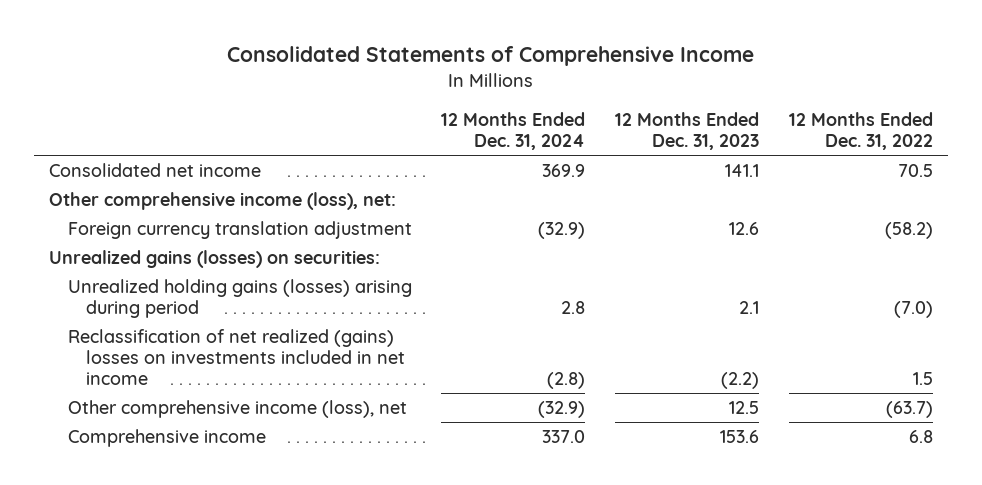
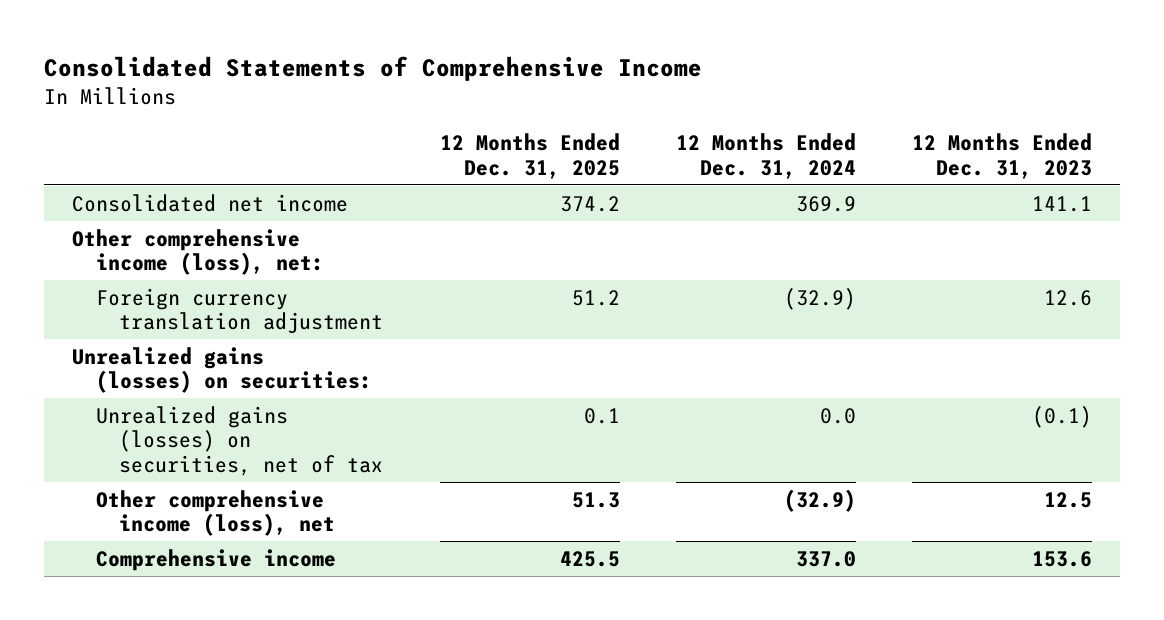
[789,112,934,151] 12 Months Ended Dec. 31, 2022 -> none
none -> [439,132,620,179] 12 Months Ended Dec. 31, 2025
[67,329,405,386] Reclassification of net realized (gains) losses on investments included in net income -> none
[67,279,412,319] Unrealized holding gains (losses) arising during period -> [95,405,384,476] Unrealized gains (losses) on securities, net of tax
[561,301,586,315] 2.8 -> [819,407,856,424] 0.0
[739,301,760,315] 2.1 -> [1032,405,1093,428] (0.1)

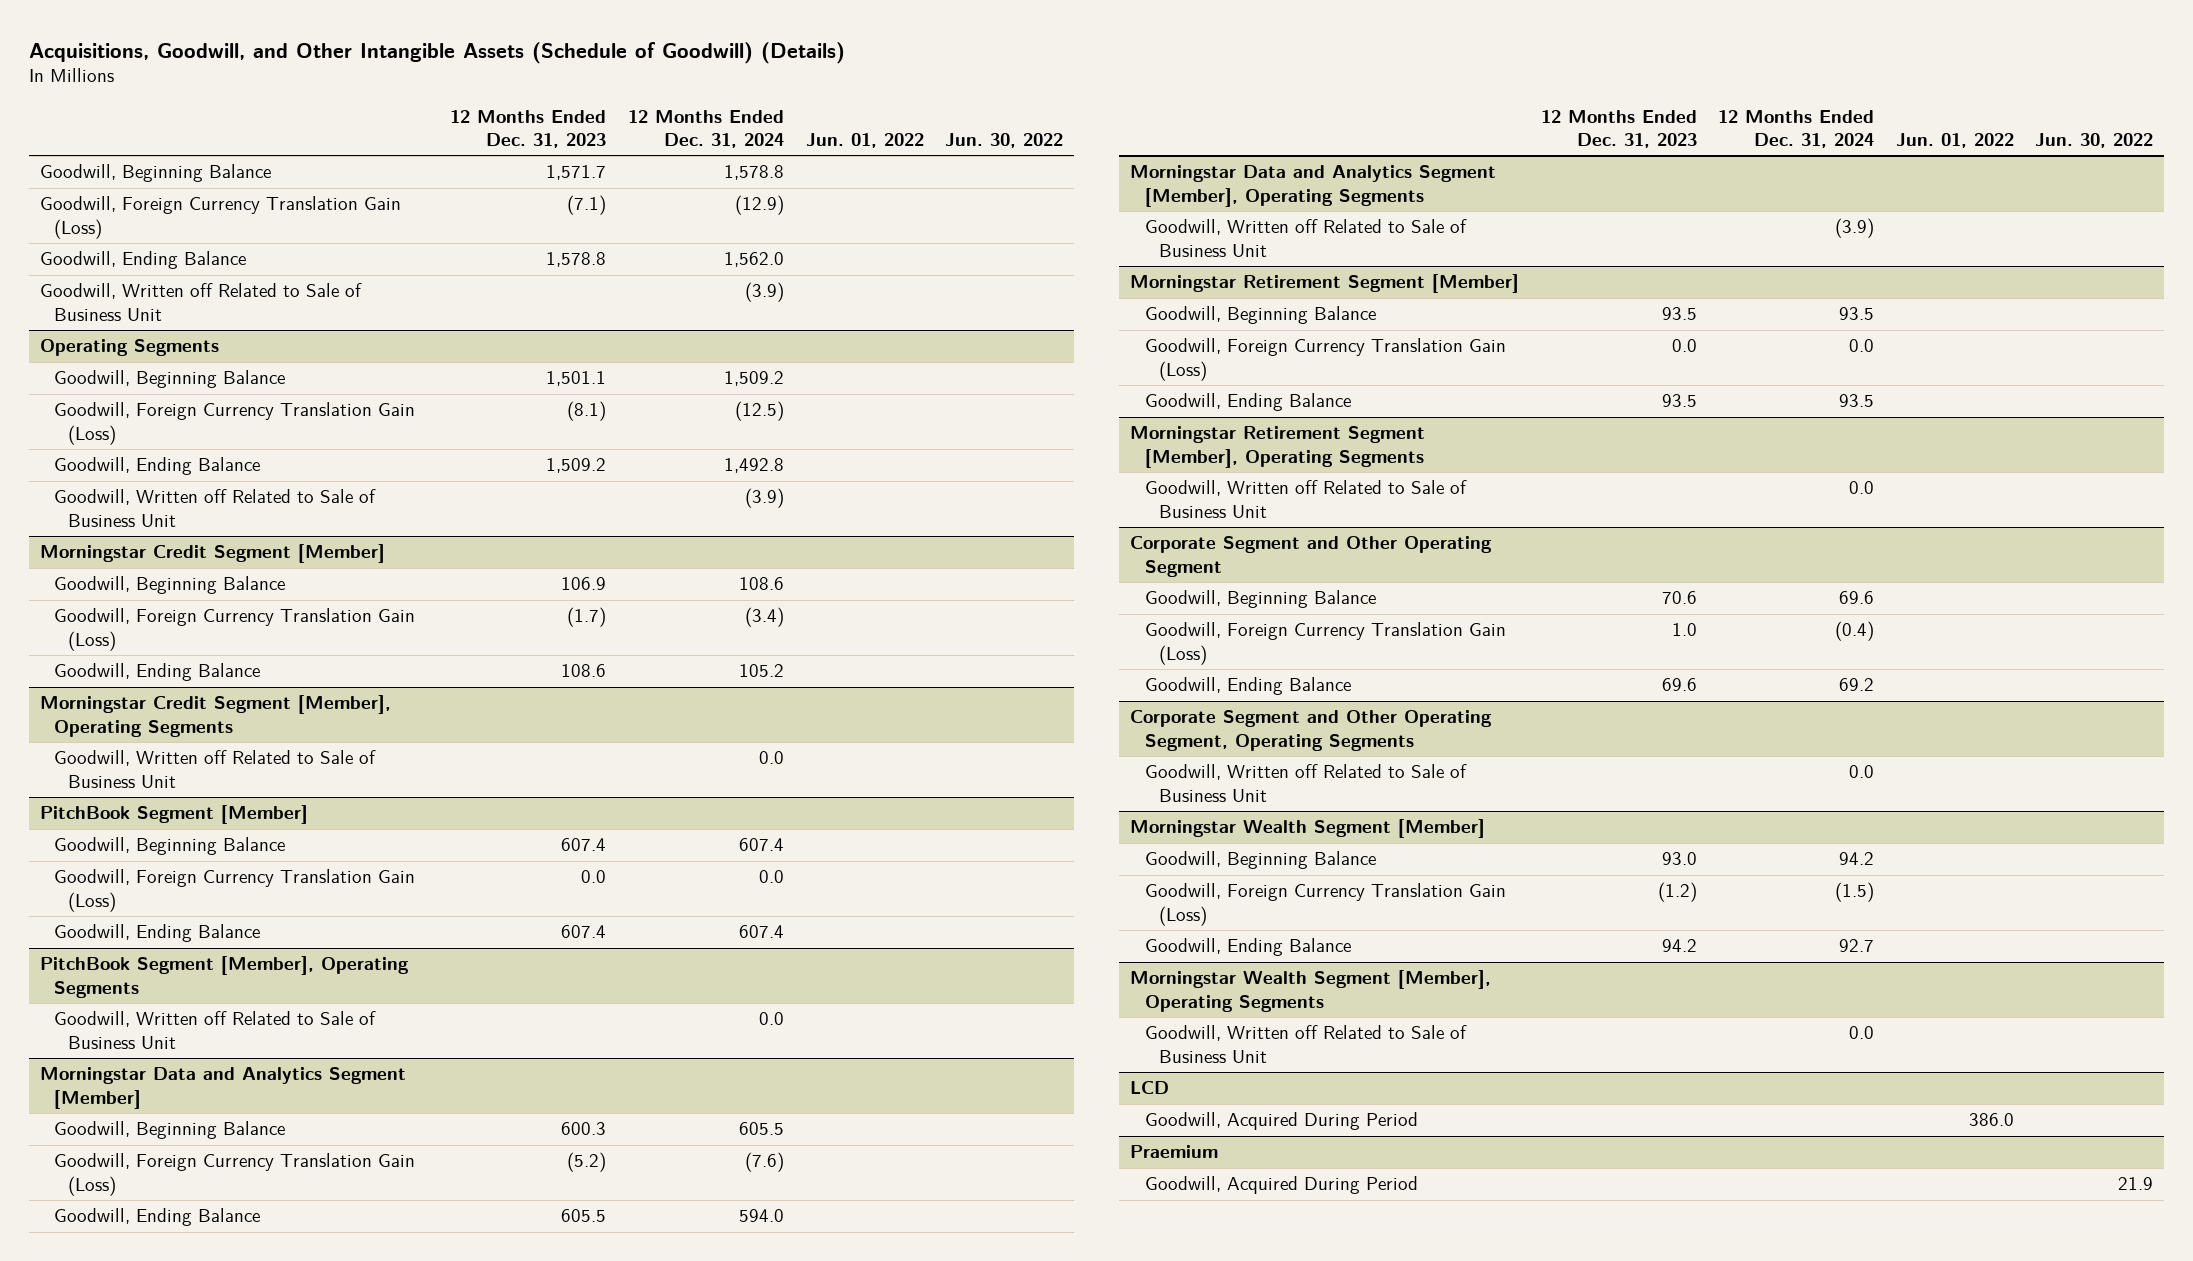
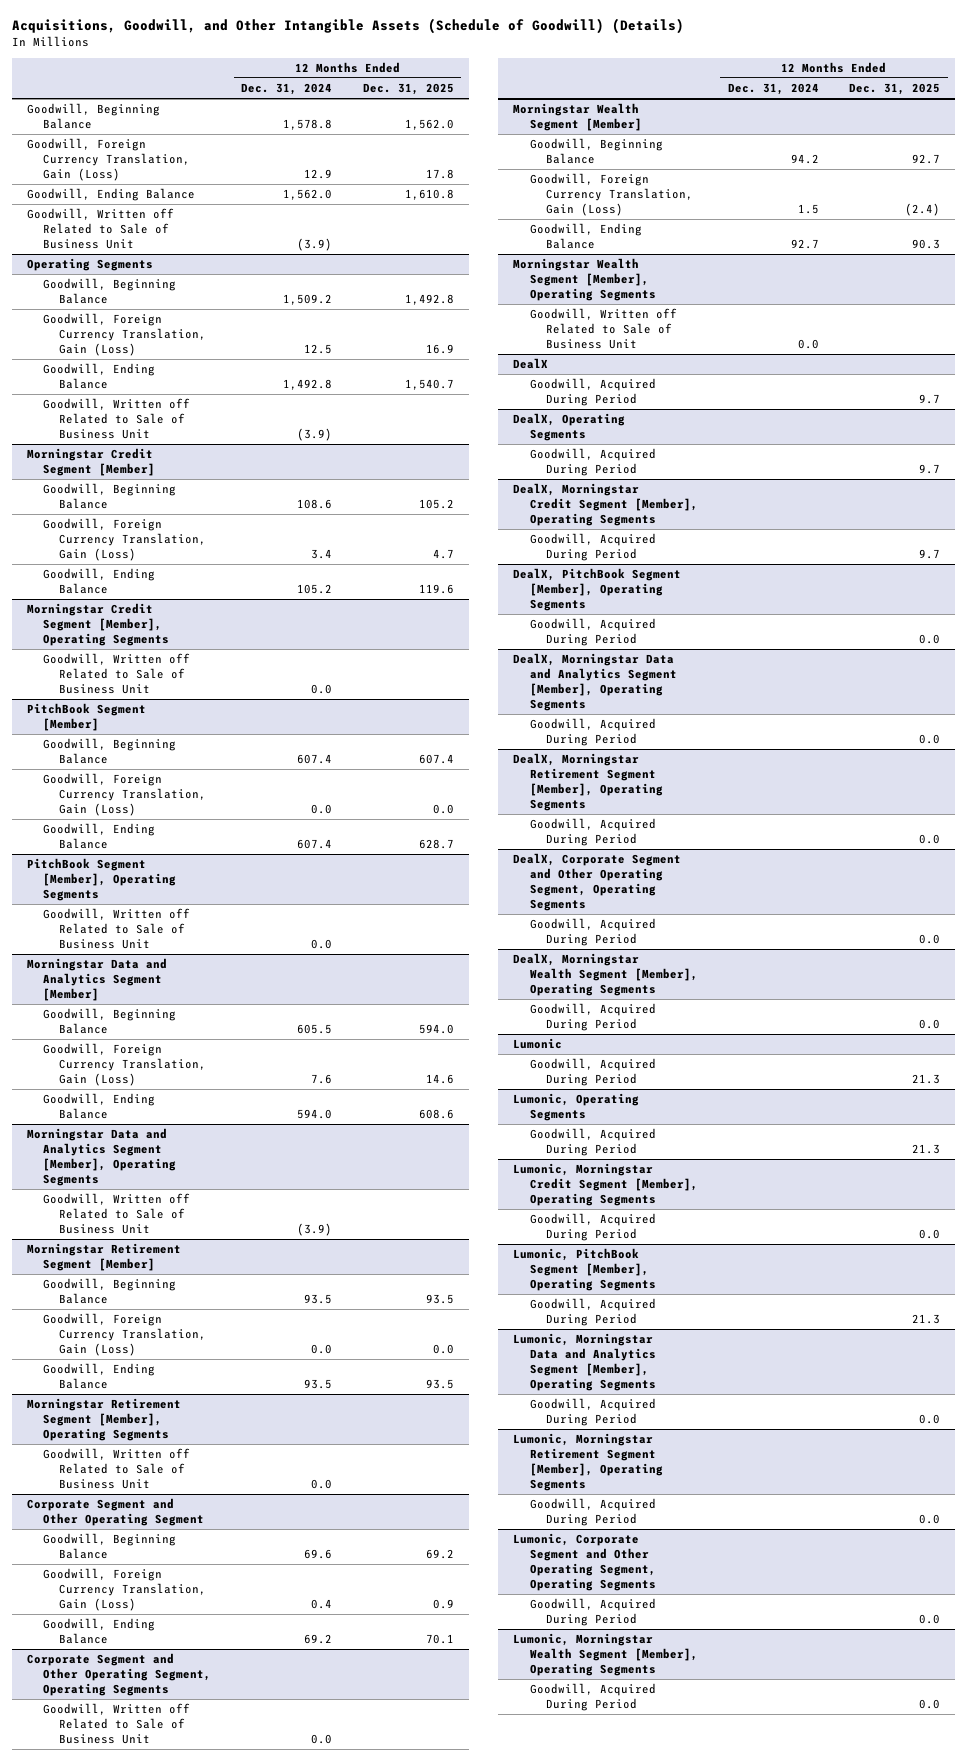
[450,109,607,149] 12 Months Ended Dec. 31, 2023 -> none
[805,133,924,149] Jun. 01, 2022 -> none
[945,133,1064,149] Jun. 30, 2022 -> none
none -> [362,83,454,96] Dec. 31, 2025
[39,196,401,239] Goodwill, Foreign Currency Translation Gain (Loss) -> [26,138,191,182] Goodwill, Foreign Currency Translation, Gain (Loss)
[734,195,784,216] (12.9) -> [304,169,333,180] 12.9
[54,402,416,445] Goodwill, Foreign Currency Translation Gain (Loss) -> [43,313,207,357] Goodwill, Foreign Currency Translation, Gain (Loss)
[734,401,784,422] (12.5) -> [304,344,333,355] 12.5
[54,608,416,651] Goodwill, Foreign Currency Translation Gain (Loss) -> [43,518,207,562] Goodwill, Foreign Currency Translation, Gain (Loss)
[744,607,784,628] (3.4) -> [311,549,333,560] 3.4
[54,869,416,912] Goodwill, Foreign Currency Translation Gain (Loss) -> [43,773,207,817] Goodwill, Foreign Currency Translation, Gain (Loss)
[54,1153,416,1196] Goodwill, Foreign Currency Translation Gain (Loss) -> [43,1043,207,1087] Goodwill, Foreign Currency Translation, Gain (Loss)
[744,1152,784,1173] (7.6) -> [311,1074,333,1085] 7.6
[1144,338,1506,381] Goodwill, Foreign Currency Translation Gain (Loss) -> [43,1313,207,1357] Goodwill, Foreign Currency Translation, Gain (Loss)
[1144,622,1506,665] Goodwill, Foreign Currency Translation Gain (Loss) -> [43,1568,207,1612] Goodwill, Foreign Currency Translation, Gain (Loss)
[1835,621,1875,642] (0.4) -> [311,1599,333,1610] 0.4
[1144,883,1506,926] Goodwill, Foreign Currency Translation Gain (Loss) -> [529,173,693,217] Goodwill, Foreign Currency Translation, Gain (Loss)
[1835,882,1875,903] (1.5) -> [797,204,819,215] 1.5
[1130,1081,1170,1095] LCD -> none
none -> [513,358,549,370] DealX
[1130,1145,1219,1159] Praemium -> none
none -> [513,413,626,442] DealX, Operating Segments
none -> [513,483,698,527] DealX, Morningstar Credit Segment [Member], Operating Segments
none -> [529,533,656,562] Goodwill, Acquired During Period
none -> [513,568,682,612] DealX, PitchBook Segment [Member], Operating Segments
none -> [529,618,656,647] Goodwill, Acquired During Period
none -> [513,653,677,711] DealX, Morningstar Data and Analytics Segment [Member], Operating Segments
none -> [529,718,656,747] Goodwill, Acquired During Period
none -> [513,753,663,811] DealX, Morningstar Retirement Segment [Member], Operating Segments
none -> [529,818,656,847] Goodwill, Acquired During Period
none -> [513,853,682,911] DealX, Corporate Segment and Other Operating Segment, Operating Segments
none -> [529,918,656,947] Goodwill, Acquired During Period
none -> [513,953,698,997] DealX, Morningstar Wealth Segment [Member], Operating Segments
none -> [529,1003,656,1032] Goodwill, Acquired During Period
none -> [513,1038,563,1050] Lumonic
none -> [529,1058,656,1087] Goodwill, Acquired During Period
none -> [513,1093,640,1122] Lumonic, Operating Segments
none -> [529,1128,656,1157] Goodwill, Acquired During Period
none -> [513,1163,698,1207] Lumonic, Morningstar Credit Segment [Member], Operating Segments
none -> [529,1213,656,1242] Goodwill, Acquired During Period
none -> [513,1248,656,1292] Lumonic, PitchBook Segment [Member], Operating Segments
none -> [529,1298,656,1327] Goodwill, Acquired During Period
none -> [513,1333,656,1391] Lumonic, Morningstar Data and Analytics Segment [Member], Operating Segments
none -> [529,1398,656,1427] Goodwill, Acquired During Period
none -> [513,1433,663,1491] Lumonic, Morningstar Retirement Segment [Member], Operating Segments
none -> [529,1498,656,1527] Goodwill, Acquired During Period
none -> [513,1533,656,1591] Lumonic, Corporate Segment and Other Operating Segment, Operating Segments
none -> [529,1598,656,1627] Goodwill, Acquired During Period
none -> [513,1633,698,1677] Lumonic, Morningstar Wealth Segment [Member], Operating Segments
none -> [529,1683,656,1712] Goodwill, Acquired During Period

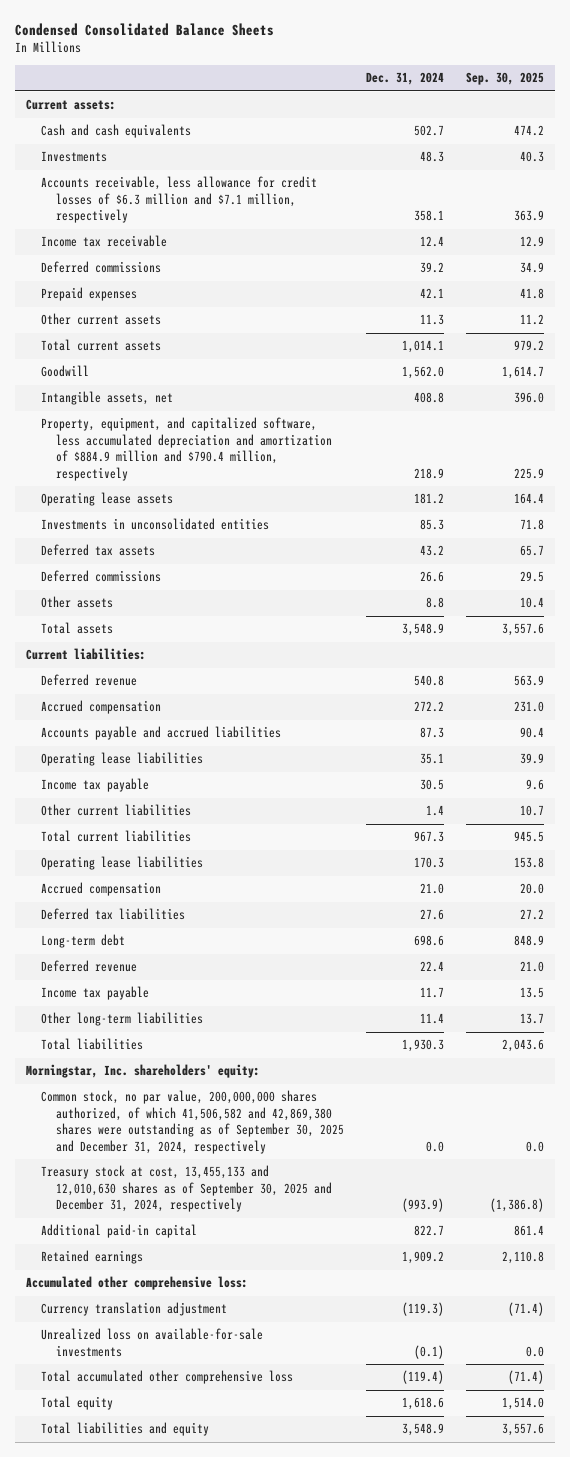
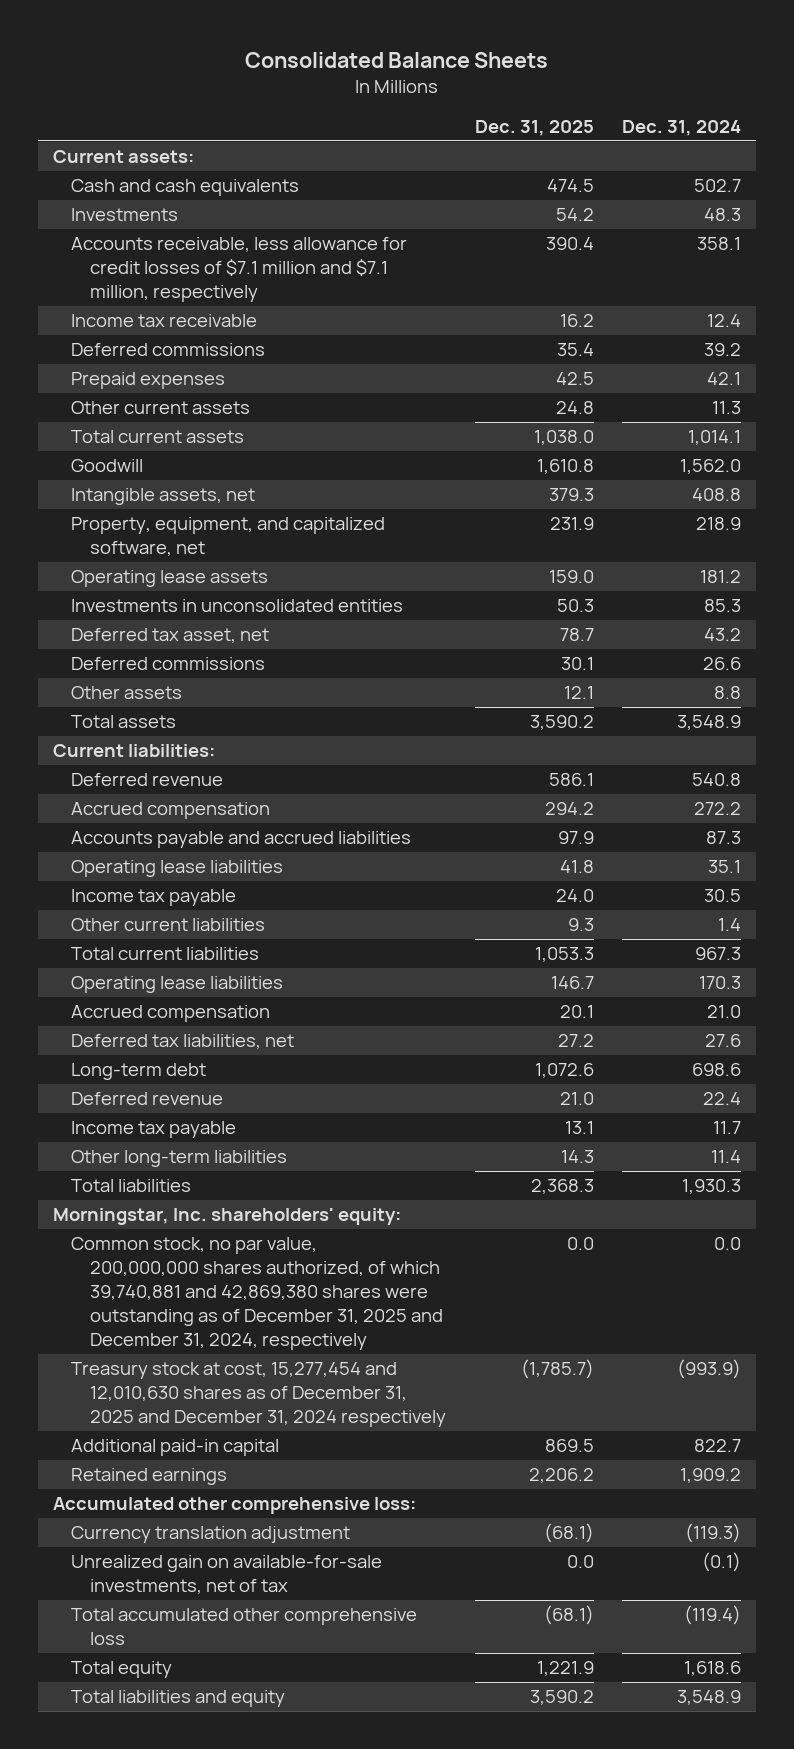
[14,22,274,36] Condensed Consolidated Balance Sheets -> [245,51,549,68] Consolidated Balance Sheets
[466,72,545,86] Sep. 30, 2025 -> none
none -> [474,120,594,137] Dec. 31, 2025
[40,176,317,224] Accounts receivable, less allowance for credit losses of $6.3 million and $7.1 million, respectively -> [71,237,408,303] Accounts receivable, less allowance for credit losses of $7.1 million and $7.1 million, respectively
[40,417,332,481] Property, equipment, and capitalized software, less accumulated depreciation and amortization of $884.9 million and $790.4 million, respectively -> [71,517,386,557] Property, equipment, and capitalized software, net
[40,544,155,557] Deferred tax assets -> [71,628,270,644] Deferred tax asset, net
[40,908,185,921] Deferred tax liabilities -> [71,1034,295,1050] Deferred tax liabilities, net
[40,1090,344,1154] Common stock, no par value, 200,000,000 shares authorized, of which 41,506,582 and 42,869,380 shares were outstanding as of September 30, 2025 and December 31, 2024, respectively -> [71,1237,444,1351] Common stock, no par value, 200,000,000 shares authorized, of which 39,740,881 and 42,869,380 shares were outstanding as of December 31, 2025 and December 31, 2024, respectively
[40,1165,332,1213] Treasury stock at cost, 13,455,133 and 12,010,630 shares as of September 30, 2025 and December 31, 2024, respectively -> [71,1362,447,1428] Treasury stock at cost, 15,277,454 and 12,010,630 shares as of December 31, 2025 and December 31, 2024 respectively
[40,1328,263,1357] Unrealized loss on available-for-sale investments -> [71,1555,383,1595] Unrealized gain on available-for-sale investments, net of tax

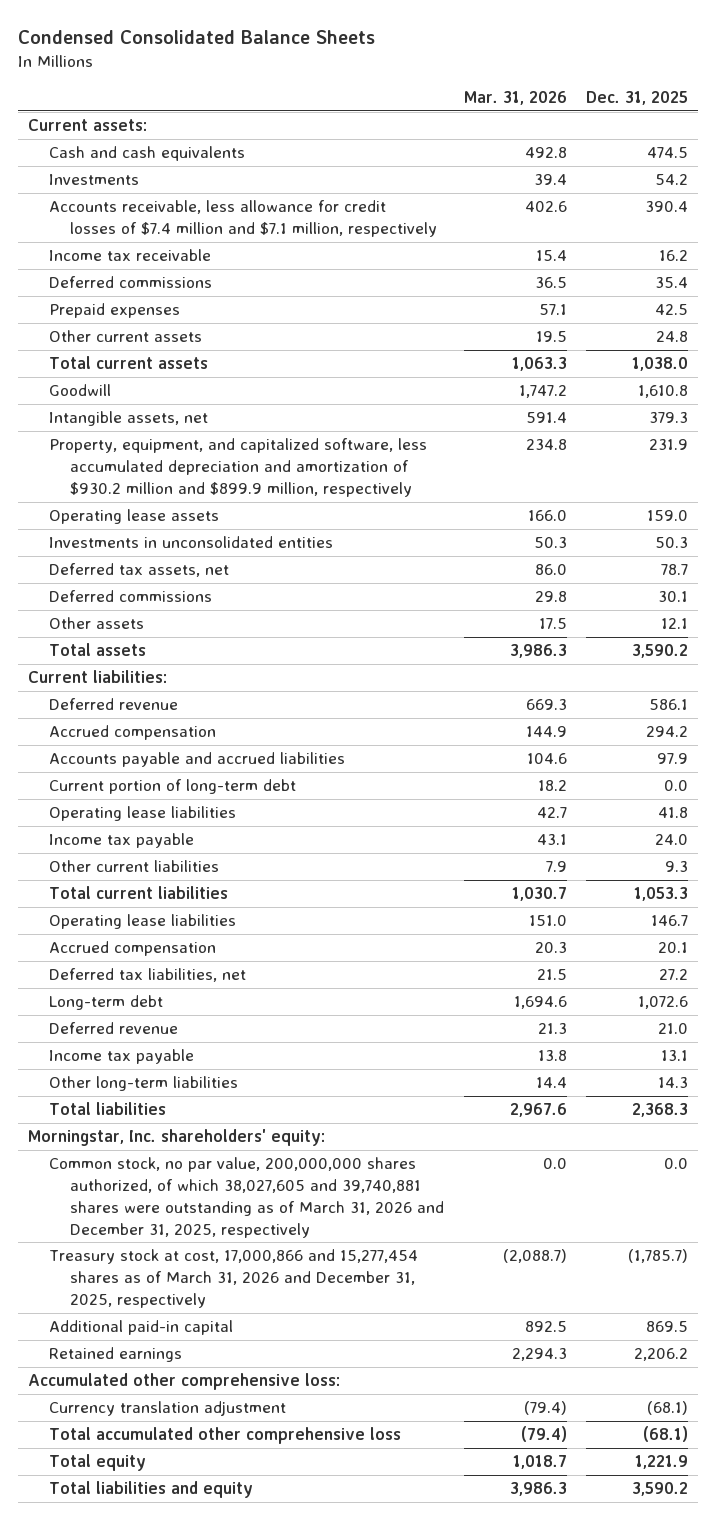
[245,51,549,68] Consolidated Balance Sheets -> [17,30,375,45] Condensed Consolidated Balance Sheets
[622,120,742,137] Dec. 31, 2024 -> none
none -> [463,91,567,106] Mar. 31, 2026
[71,237,408,303] Accounts receivable, less allowance for credit losses of $7.1 million and $7.1 million, respectively -> [48,200,437,238] Accounts receivable, less allowance for credit losses of $7.4 million and $7.1 million, respectively
[71,517,386,557] Property, equipment, and capitalized software, net -> [48,438,427,497] Property, equipment, and capitalized software, less accumulated depreciation and amortization of $930.2 million and $899.9 million, respectively
[71,628,270,644] Deferred tax asset, net -> [48,563,229,578] Deferred tax assets, net
none -> [48,779,296,795] Current portion of long-term debt
[71,1237,444,1351] Common stock, no par value, 200,000,000 shares authorized, of which 39,740,881 and 42,869,380 shares were outstanding as of December 31, 2025 and December 31, 2024, respectively -> [48,1157,444,1238] Common stock, no par value, 200,000,000 shares authorized, of which 38,027,605 and 39,740,881 shares were outstanding as of March 31, 2026 and December 31, 2025, respectively
[71,1362,447,1428] Treasury stock at cost, 15,277,454 and 12,010,630 shares as of December 31, 2025 and December 31, 2024 respectively -> [48,1249,418,1308] Treasury stock at cost, 17,000,866 and 15,277,454 shares as of March 31, 2026 and December 31, 2025, respectively
[71,1555,383,1595] Unrealized gain on available-for-sale investments, net of tax -> none

